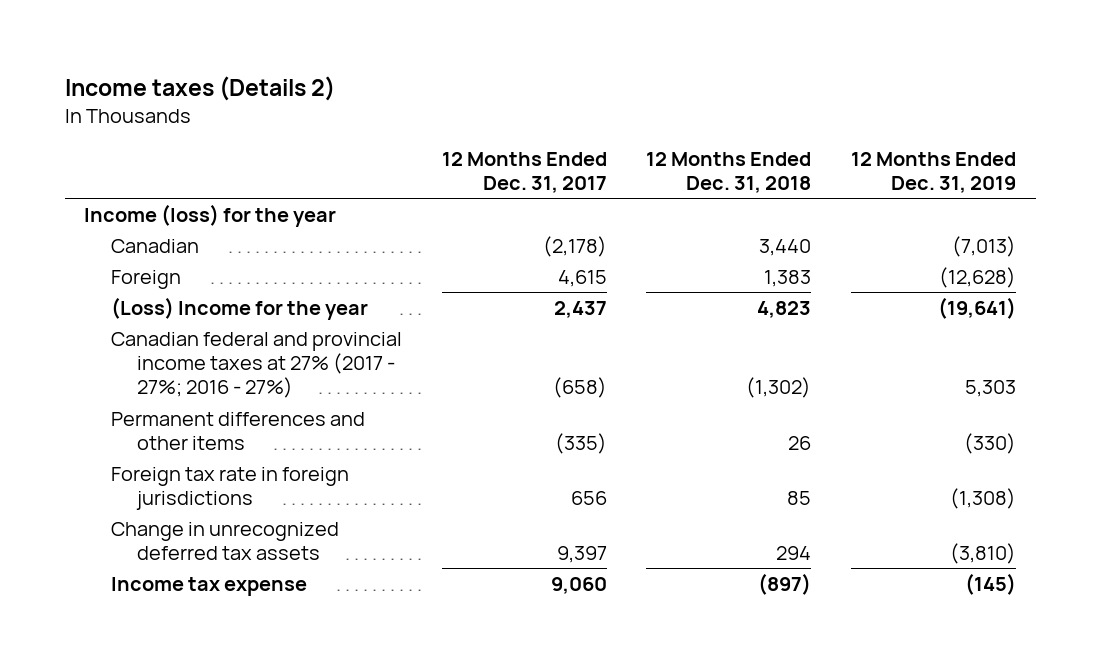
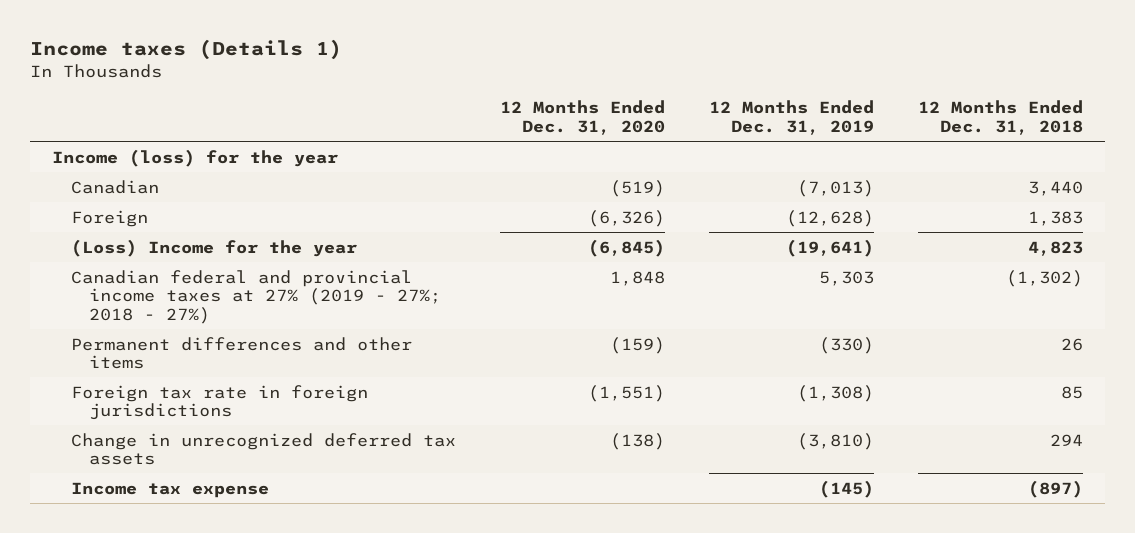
[64,75,335,101] Income taxes (Details 2) -> [29,38,342,60] Income taxes (Details 1)
[441,151,607,193] 12 Months Ended Dec. 31, 2017 -> none
none -> [499,100,665,135] 12 Months Ended Dec. 31, 2020
[110,331,402,399] Canadian federal and provincial income taxes at 27% (2017 - 27%; 2016 - 27%) -> [70,269,442,324] Canadian federal and provincial income taxes at 27% (2019 - 27%; 2018 - 27%)

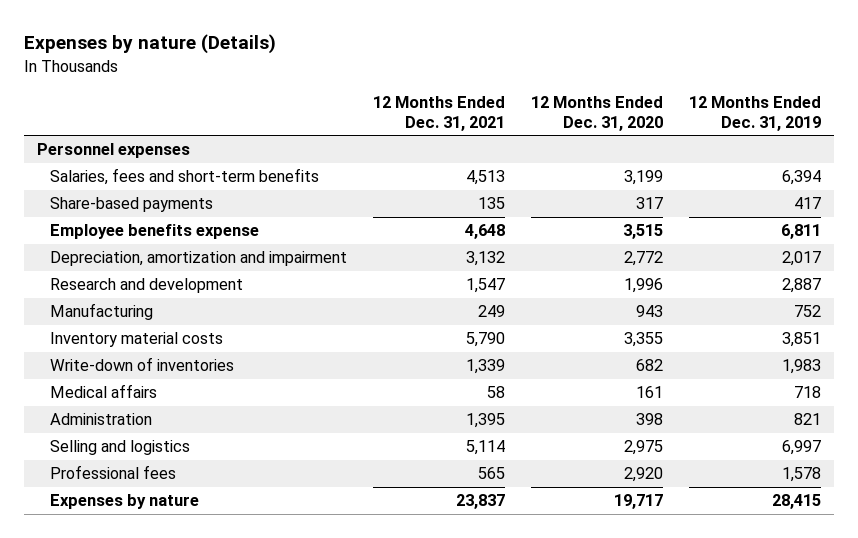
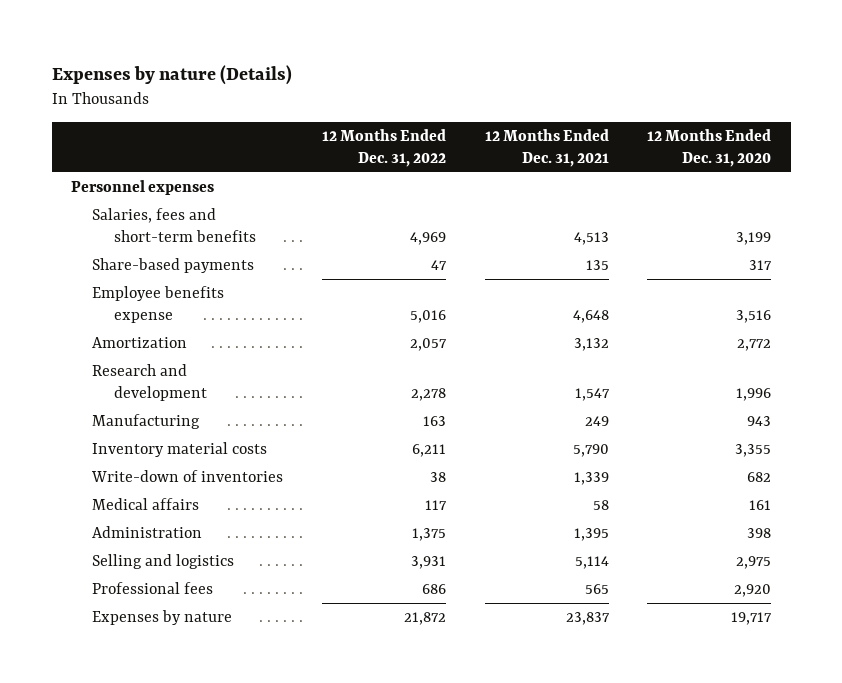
[689,95,822,131] 12 Months Ended Dec. 31, 2019 -> none
none -> [322,129,447,167] 12 Months Ended Dec. 31, 2022
[623,224,664,240] 3,515 -> [736,310,772,324] 3,516
[50,251,348,267] Depreciation, amortization and impairment -> [92,337,188,349] Amortization

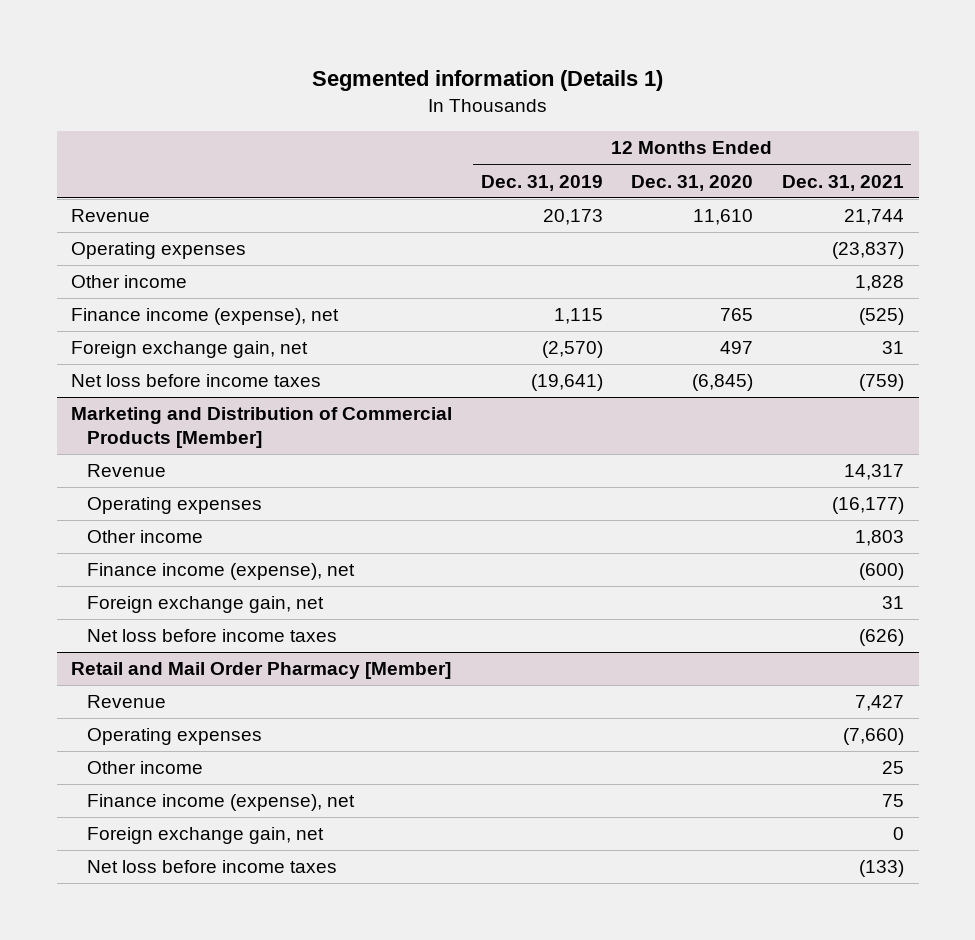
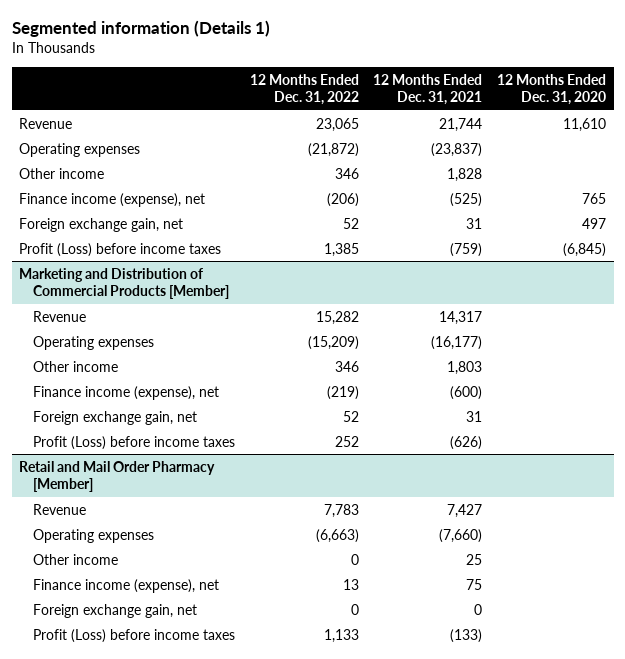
[480,174,603,191] Dec. 31, 2019 -> none
none -> [249,73,359,105] 12 Months Ended Dec. 31, 2022
[70,374,321,388] Net loss before income taxes -> [19,242,222,257] Profit (Loss) before income taxes
[87,629,338,643] Net loss before income taxes -> [32,435,235,450] Profit (Loss) before income taxes
[87,860,338,874] Net loss before income taxes -> [32,628,235,643] Profit (Loss) before income taxes

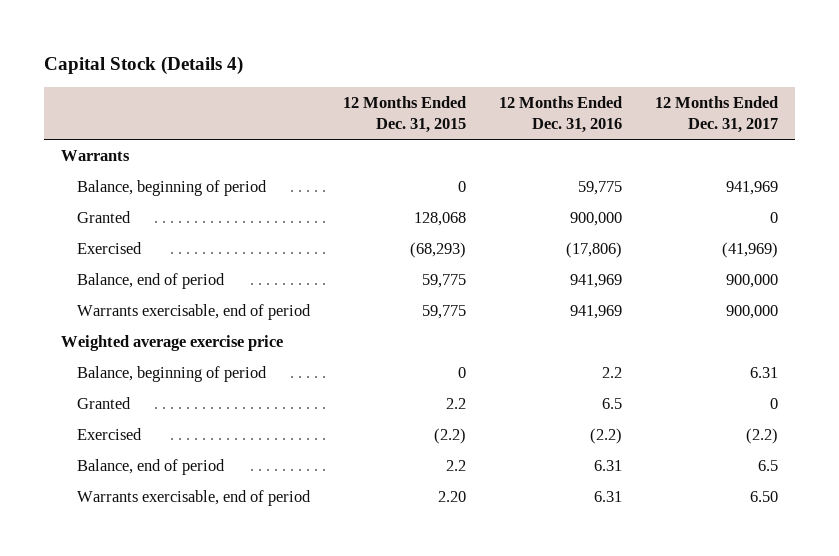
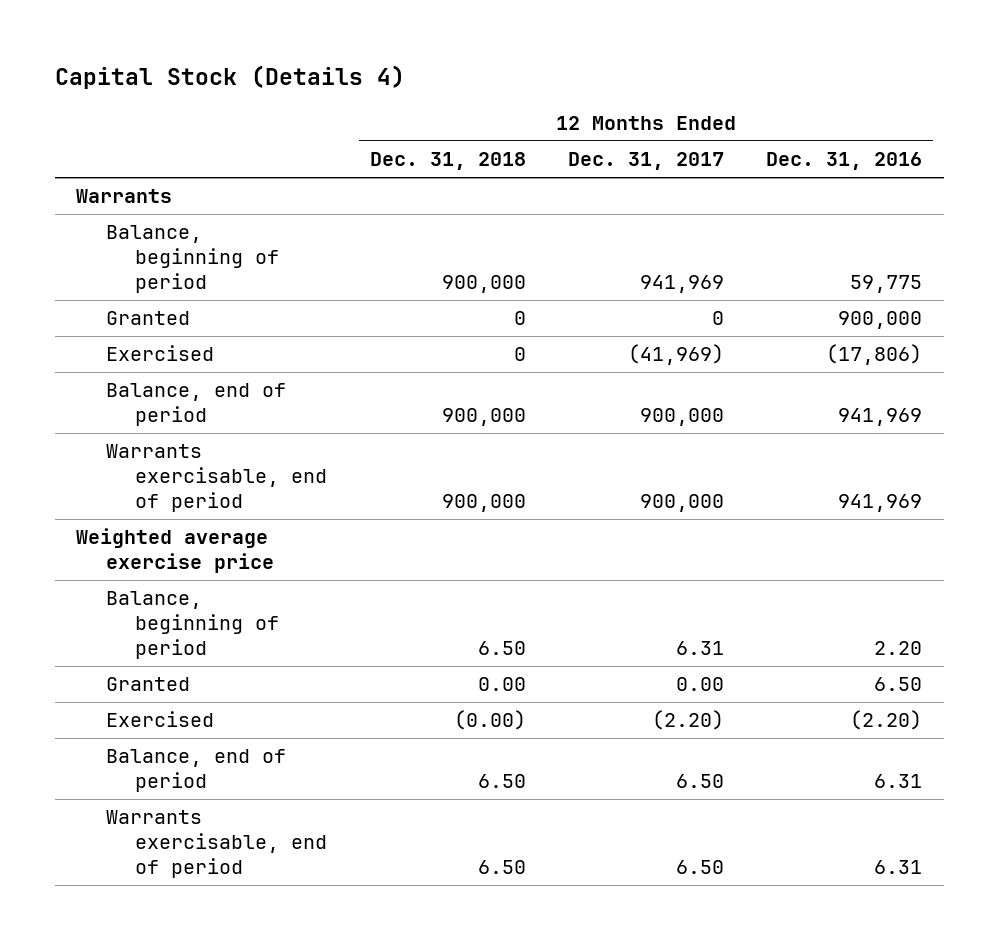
[342,95,466,133] 12 Months Ended Dec. 31, 2015 -> none
none -> [369,152,526,171] Dec. 31, 2018
[601,366,622,378] 2.2 -> [874,641,923,656] 2.20
[601,397,622,409] 6.5 -> [874,677,923,692] 6.50
[769,397,778,409] 0 -> [676,677,725,692] 0.00
[589,427,622,444] (2.2) -> [850,710,923,731] (2.20)
[745,427,778,444] (2.2) -> [652,710,725,731] (2.20)
[757,459,778,471] 6.5 -> [676,774,725,789] 6.50

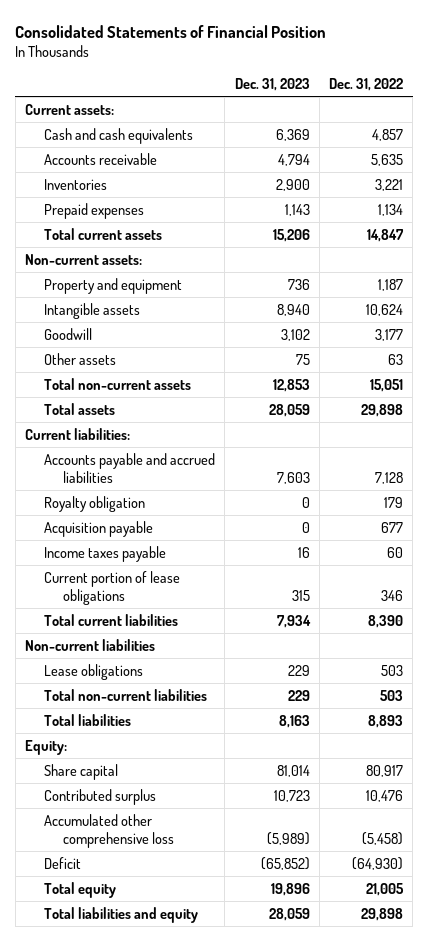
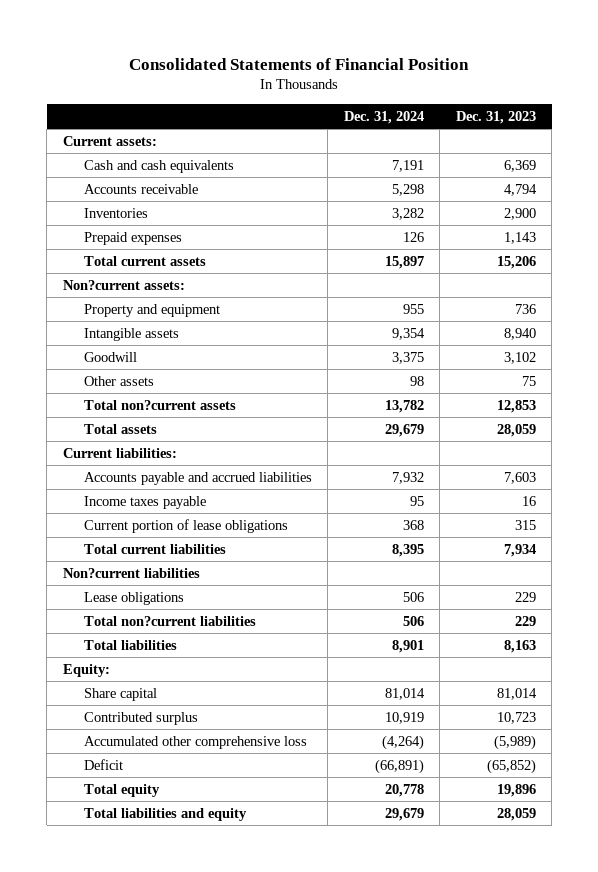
[329,78,404,92] Dec. 31, 2022 -> none
none -> [343,110,424,124] Dec. 31, 2024
[25,253,143,265] Non-current assets: -> [62,279,185,290] Non?current assets:
[44,377,192,390] Total non-current assets -> [83,399,236,410] Total non?current assets
[44,495,146,512] Royalty obligation -> none
[44,520,154,537] Acquisition payable -> none
[25,638,156,651] Non-current liabilities -> [62,567,200,578] Non?current liabilities
[44,688,208,701] Total non-current liabilities -> [83,615,256,626] Total non?current liabilities

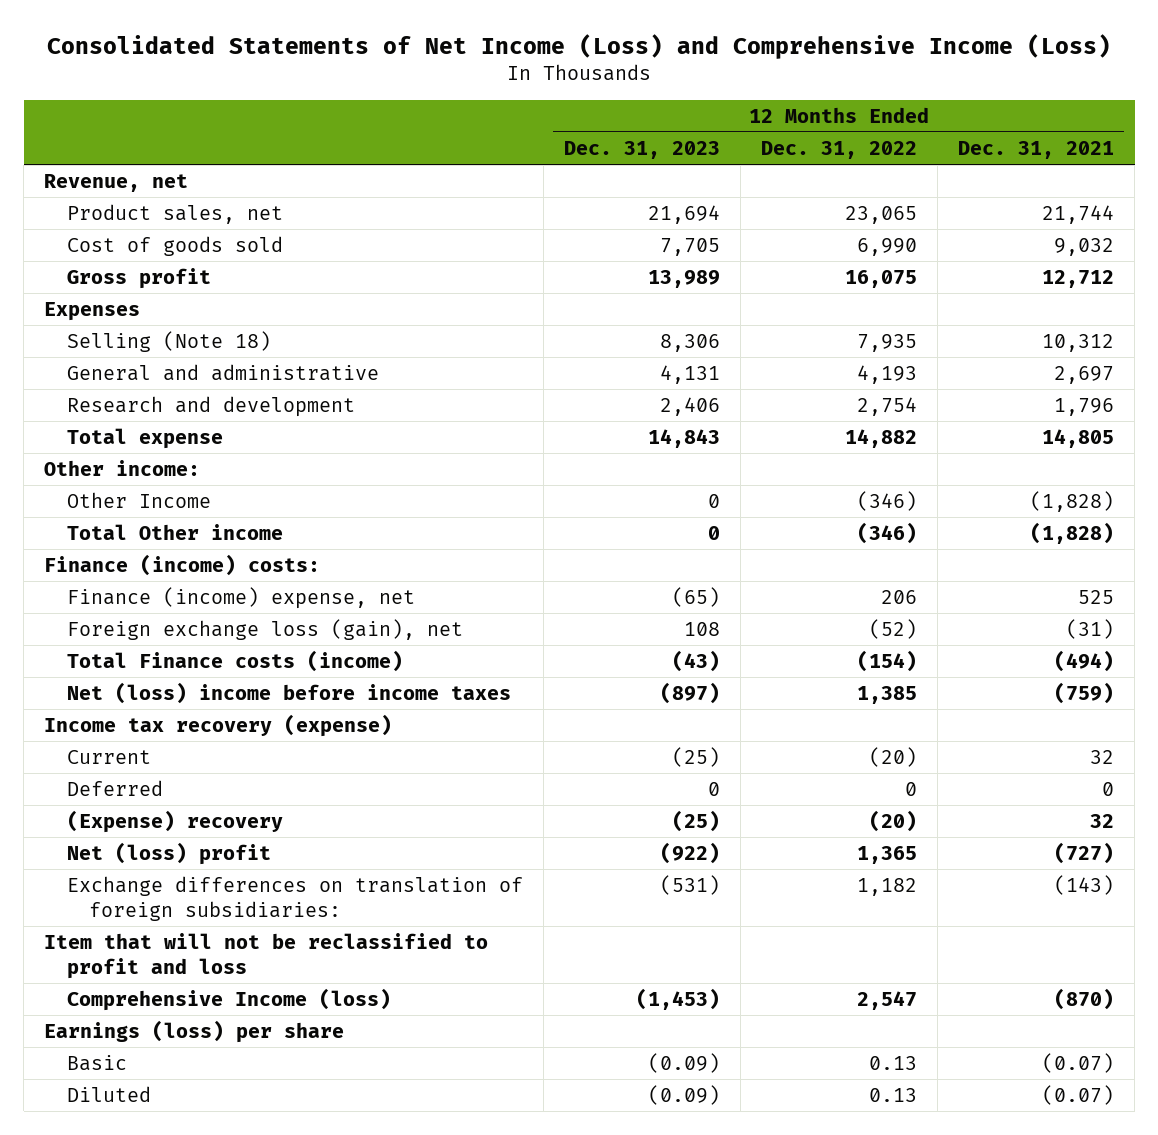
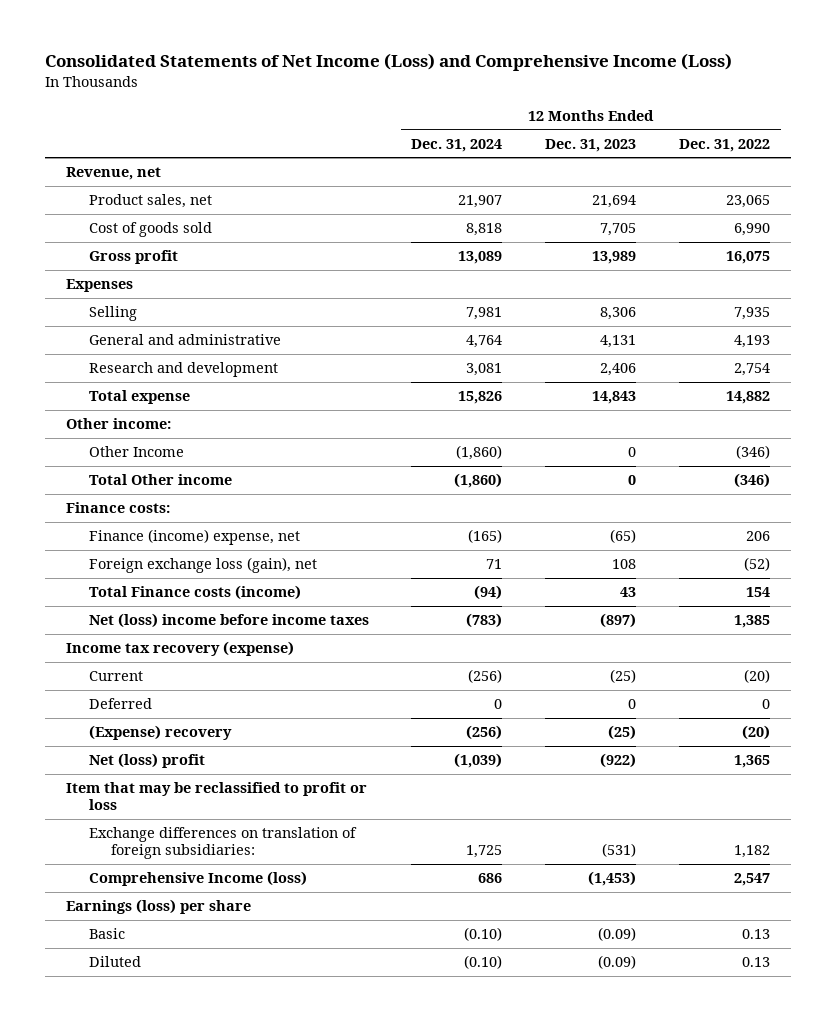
[957,140,1114,159] Dec. 31, 2021 -> none
none -> [411,138,503,152] Dec. 31, 2024
[66,330,271,352] Selling (Note 18) -> [88,306,137,322] Selling
[44,553,321,576] Finance (income) costs: -> [65,502,170,514] Finance costs:
[671,649,720,672] (43) -> [620,587,637,598] 43
[856,649,917,672] (154) -> [745,587,770,598] 154
none -> [65,782,367,811] Item that may be reclassified to profit or loss
[44,932,489,979] Item that will not be reclassified to profit and loss -> none

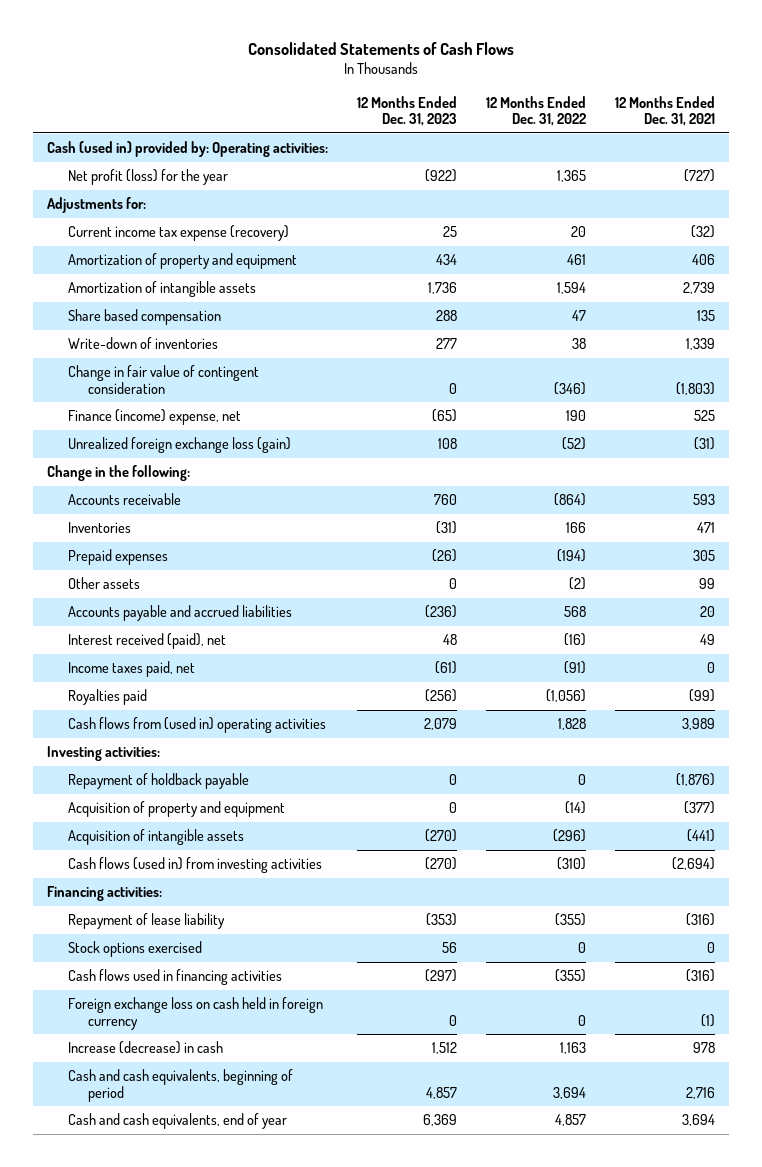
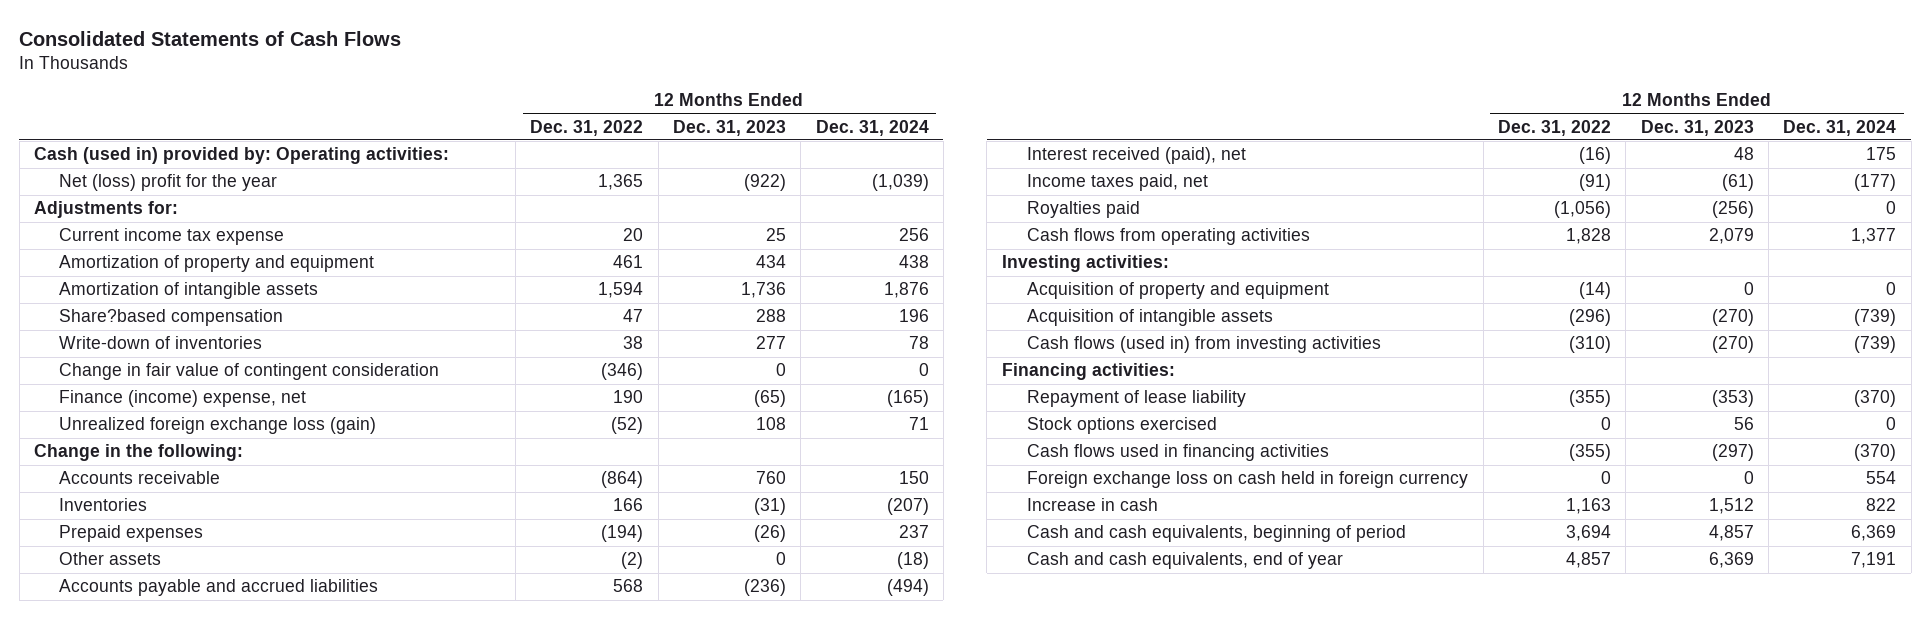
[614,95,715,127] 12 Months Ended Dec. 31, 2021 -> none
none -> [815,119,929,136] Dec. 31, 2024
[67,169,228,186] Net profit (loss) for the year -> [59,174,278,192] Net (loss) profit for the year
[67,225,289,242] Current income tax expense (recovery) -> [59,228,285,246] Current income tax expense
[67,309,221,326] Share based compensation -> [59,309,284,327] Share?based compensation
[67,717,326,734] Cash flows from (used in) operating activities -> [1027,228,1311,246] Cash flows from operating activities
[67,773,249,790] Repayment of holdback payable -> none
[67,1041,223,1055] Increase (decrease) in cash -> [1027,498,1159,512] Increase in cash

